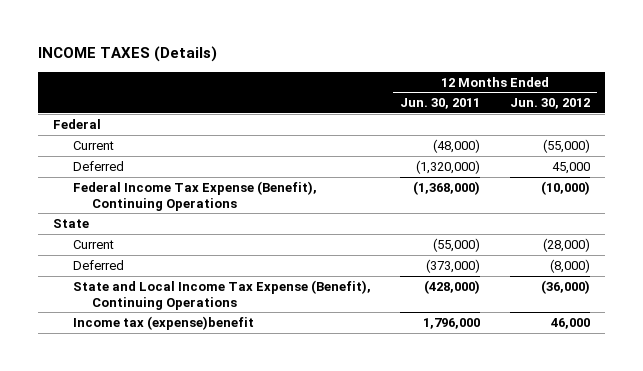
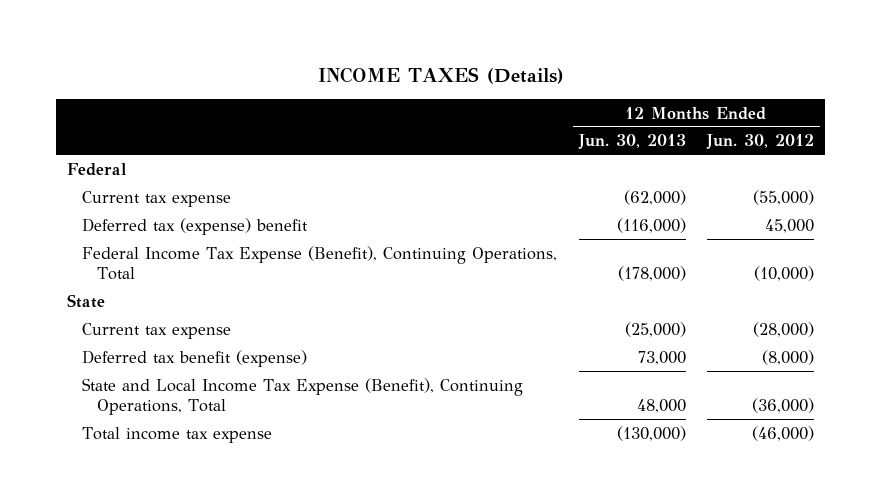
[400,98,481,110] Jun. 30, 2011 -> none
none -> [577,134,686,150] Jun. 30, 2013
[72,140,114,150] Current -> [82,190,232,207] Current tax expense
[72,160,124,171] Deferred -> [82,217,309,235] Deferred tax (expense) benefit
[72,180,317,211] Federal Income Tax Expense (Benefit), Continuing Operations -> [82,245,558,281] Federal Income Tax Expense (Benefit), Continuing Operations, Total
[72,239,114,249] Current -> [82,322,232,339] Current tax expense
[72,259,124,270] Deferred -> [82,349,308,367] Deferred tax benefit (expense)
[72,279,371,310] State and Local Income Tax Expense (Benefit), Continuing Operations -> [82,377,524,416] State and Local Income Tax Expense (Benefit), Continuing Operations, Total
[72,315,254,330] Income tax (expense)benefit -> [82,426,273,443] Total income tax expense
[550,317,590,329] 46,000 -> [752,425,815,441] (46,000)

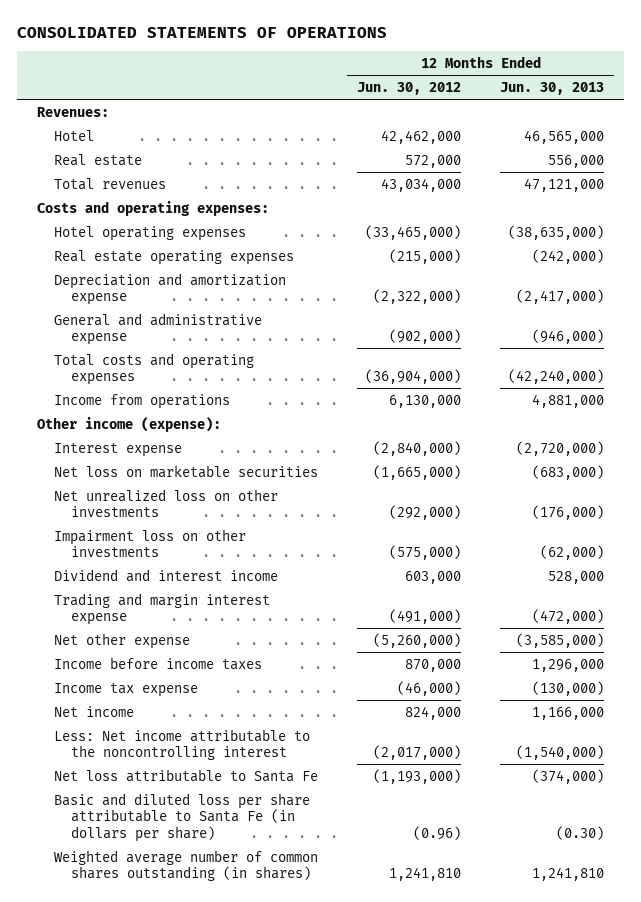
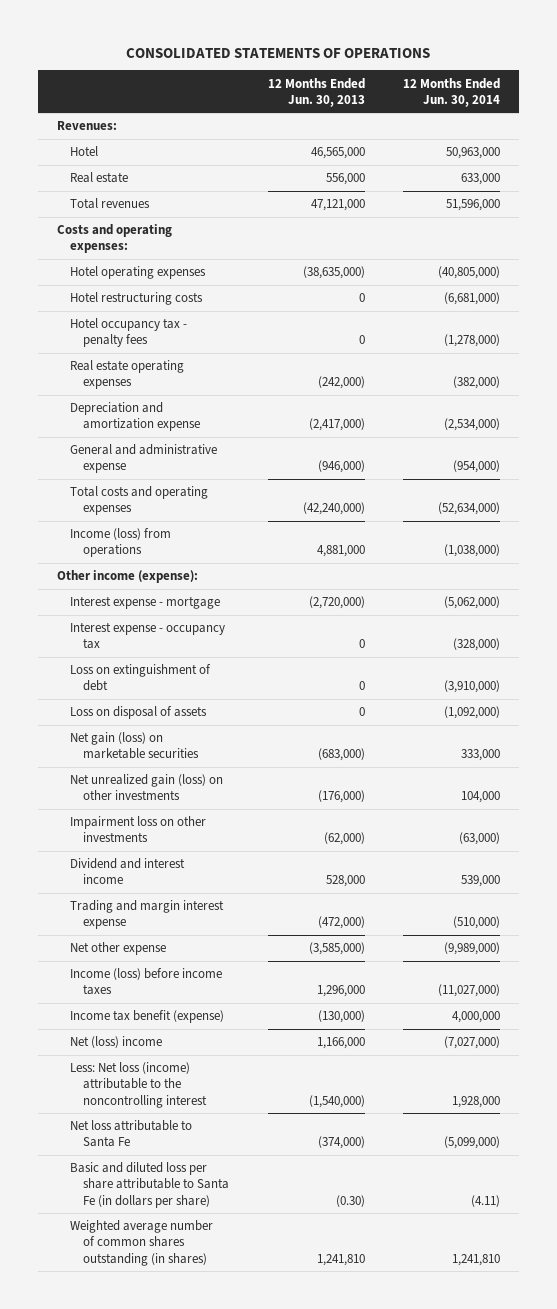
[357,81,462,95] Jun. 30, 2012 -> none
none -> [403,77,501,107] 12 Months Ended Jun. 30, 2014
none -> [70,292,204,306] Hotel restructuring costs
none -> [70,318,188,348] Hotel occupancy tax - penalty fees
[54,393,231,409] Income from operations -> [70,528,172,558] Income (loss) from operations
[54,442,183,457] Interest expense -> [70,596,221,610] Interest expense - mortgage
none -> [70,622,226,650] Interest expense - occupancy tax
none -> [70,664,212,692] Loss on extinguishment of debt
none -> [70,706,208,720] Loss on disposal of assets
[54,464,319,478] Net loss on marketable securities -> [70,732,200,760] Net gain (loss) on marketable securities
[54,488,279,518] Net unrealized loss on other investments -> [70,774,224,801] Net unrealized gain (loss) on other investments
[54,656,263,670] Income before income taxes -> [70,968,223,996] Income (loss) before income taxes
[54,682,199,697] Income tax expense -> [70,1010,225,1024] Income tax benefit (expense)
[54,705,135,717] Net income -> [70,1036,163,1049] Net (loss) income
[54,728,311,761] Less: Net income attributable to the noncontrolling interest -> [70,1062,208,1108] Less: Net loss (income) attributable to the noncontrolling interest

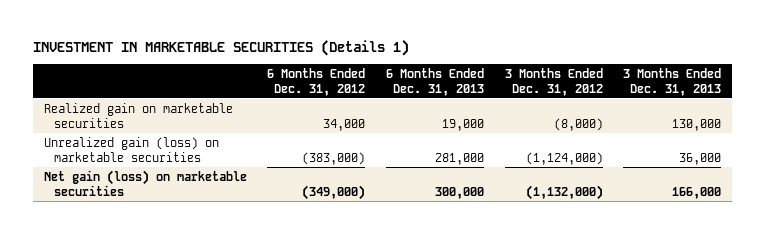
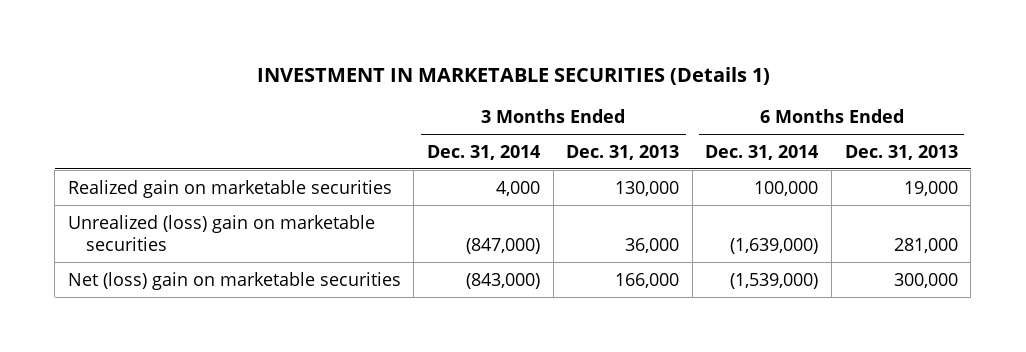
[267,67,366,96] 6 Months Ended Dec. 31, 2012 -> none
[504,67,603,96] 3 Months Ended Dec. 31, 2012 -> none
none -> [427,144,541,160] Dec. 31, 2014
none -> [705,144,819,160] Dec. 31, 2014
[43,136,219,162] Unrealized gain (loss) on marketable securities -> [67,214,375,252] Unrealized (loss) gain on marketable securities
[43,169,247,196] Net gain (loss) on marketable securities -> [67,271,401,290] Net (loss) gain on marketable securities

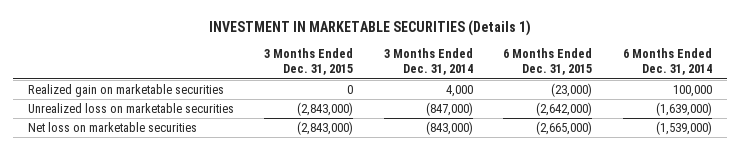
[566,144,680,160] Dec. 31, 2013 -> none
[844,144,958,160] Dec. 31, 2013 -> none
none -> [264,47,354,76] 3 Months Ended Dec. 31, 2015
none -> [503,47,593,76] 6 Months Ended Dec. 31, 2015
[67,214,375,252] Unrealized (loss) gain on marketable securities -> [27,102,234,113] Unrealized loss on marketable securities
[67,271,401,290] Net (loss) gain on marketable securities -> [27,121,197,132] Net loss on marketable securities

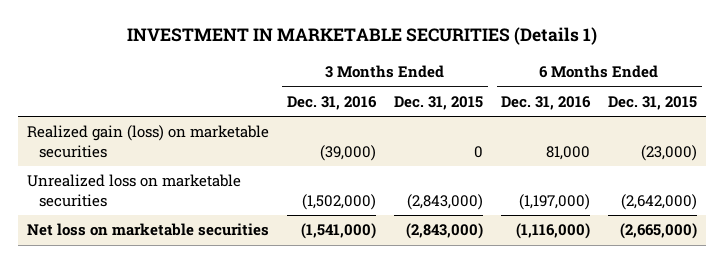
[383,47,473,76] 3 Months Ended Dec. 31, 2014 -> none
[622,47,712,76] 6 Months Ended Dec. 31, 2014 -> none
none -> [287,95,378,110] Dec. 31, 2016
none -> [501,95,592,110] Dec. 31, 2016
[27,83,224,97] Realized gain on marketable securities -> [26,125,269,158] Realized gain (loss) on marketable securities

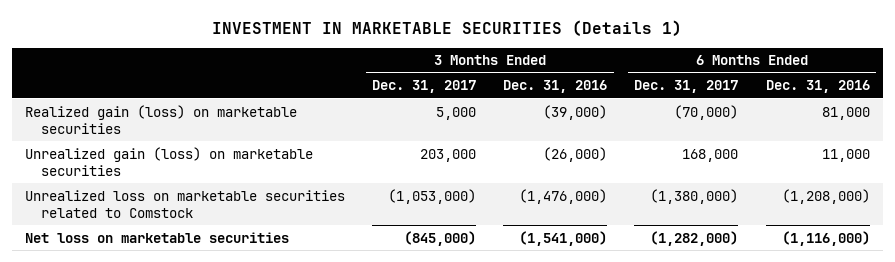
[394,95,484,110] Dec. 31, 2015 -> none
[608,95,698,110] Dec. 31, 2015 -> none
none -> [372,80,477,94] Dec. 31, 2017
none -> [634,80,739,94] Dec. 31, 2017
[26,174,241,207] Unrealized loss on marketable securities -> [25,146,314,176] Unrealized gain (loss) on marketable securities
[302,193,377,210] (1,502,000) -> [543,146,608,162] (26,000)
[519,193,591,210] (1,197,000) -> [821,148,870,162] 11,000
none -> [25,189,346,218] Unrealized loss on marketable securities related to Comstock

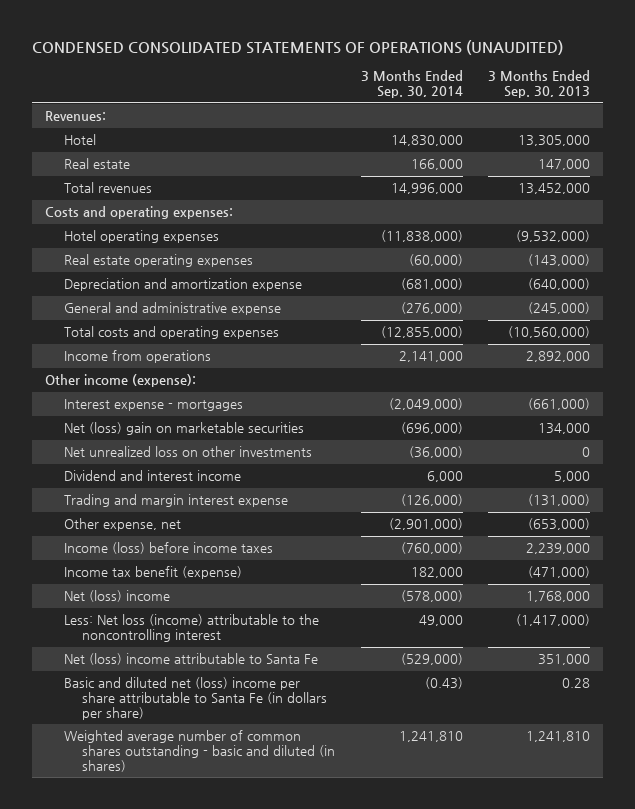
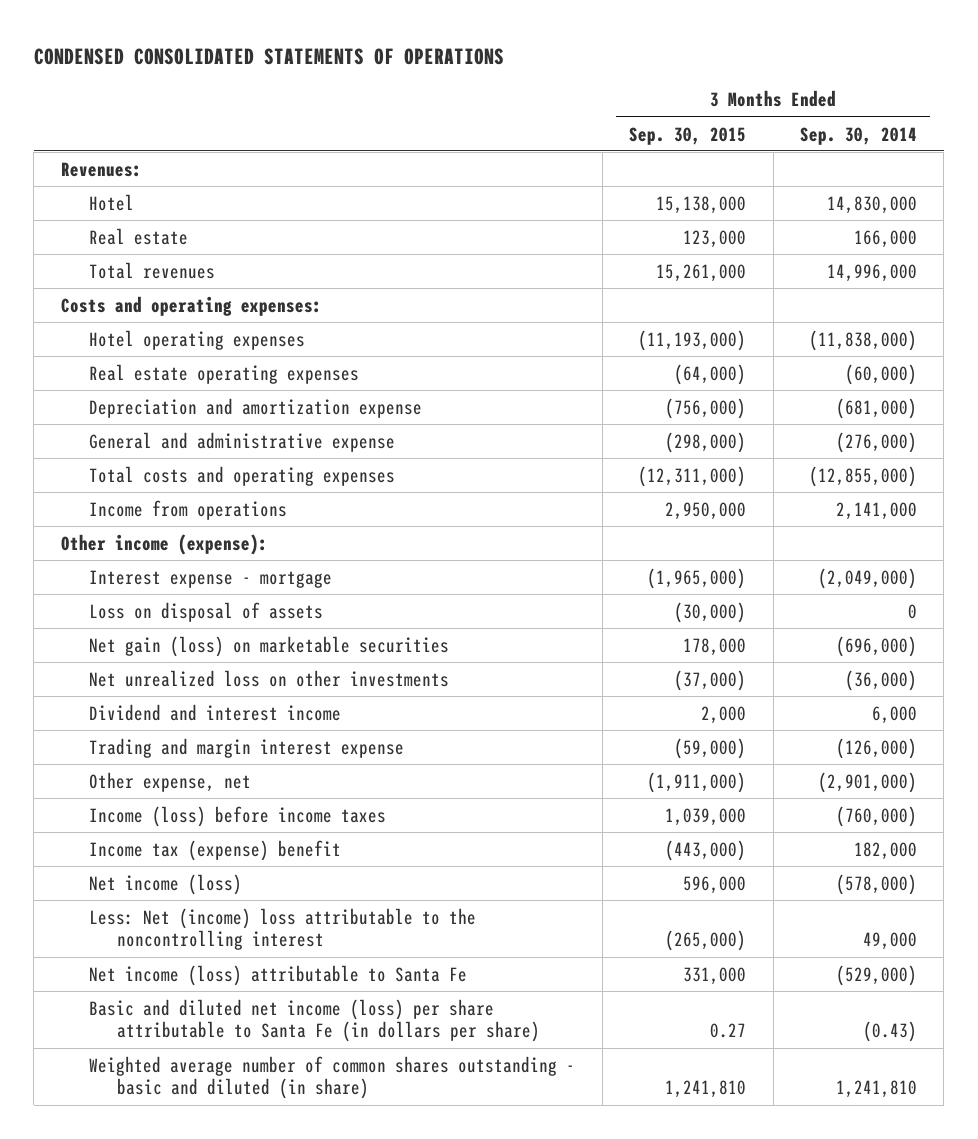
[32,39,564,55] CONDENSED CONSOLIDATED STATEMENTS OF OPERATIONS (UNAUDITED) -> [33,47,504,65] CONDENSED CONSOLIDATED STATEMENTS OF OPERATIONS
[488,70,591,99] 3 Months Ended Sep. 30, 2013 -> none
none -> [629,126,747,145] Sep. 30, 2015
[63,399,243,412] Interest expense - mortgages -> [89,569,333,588] Interest expense - mortgage
none -> [89,601,324,622] Loss on disposal of assets
[63,422,304,436] Net (loss) gain on marketable securities -> [89,635,450,657] Net gain (loss) on marketable securities
[63,566,242,580] Income tax benefit (expense) -> [89,839,342,861] Income tax (expense) benefit
[63,590,170,603] Net (loss) income -> [89,873,243,895] Net income (loss)
[63,614,319,643] Less: Net loss (income) attributable to the noncontrolling interest -> [89,907,477,951] Less: Net (income) loss attributable to the noncontrolling interest
[63,653,318,666] Net (loss) income attributable to Santa Fe -> [89,964,468,986] Net income (loss) attributable to Santa Fe
[63,677,328,720] Basic and diluted net (loss) income per share attributable to Santa Fe (in dollars per share) -> [89,998,541,1043] Basic and diluted net income (loss) per share attributable to Santa Fe (in dollars per share)
[63,730,336,772] Weighted average number of common shares outstanding - basic and diluted (in shares) -> [89,1055,576,1100] Weighted average number of common shares outstanding - basic and diluted (in share)

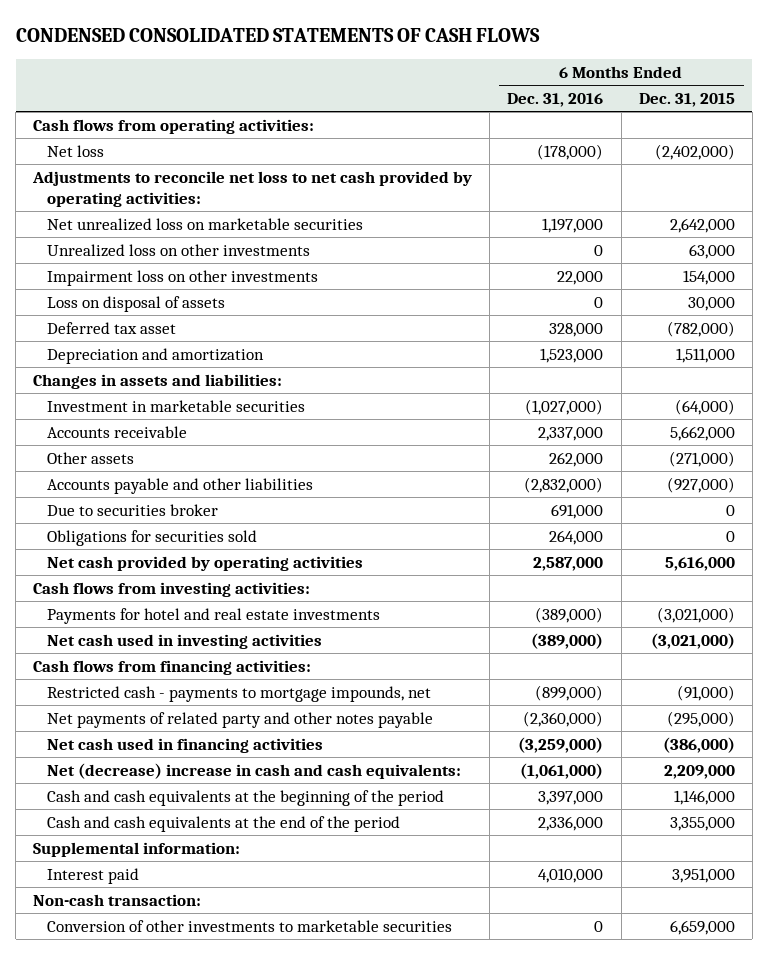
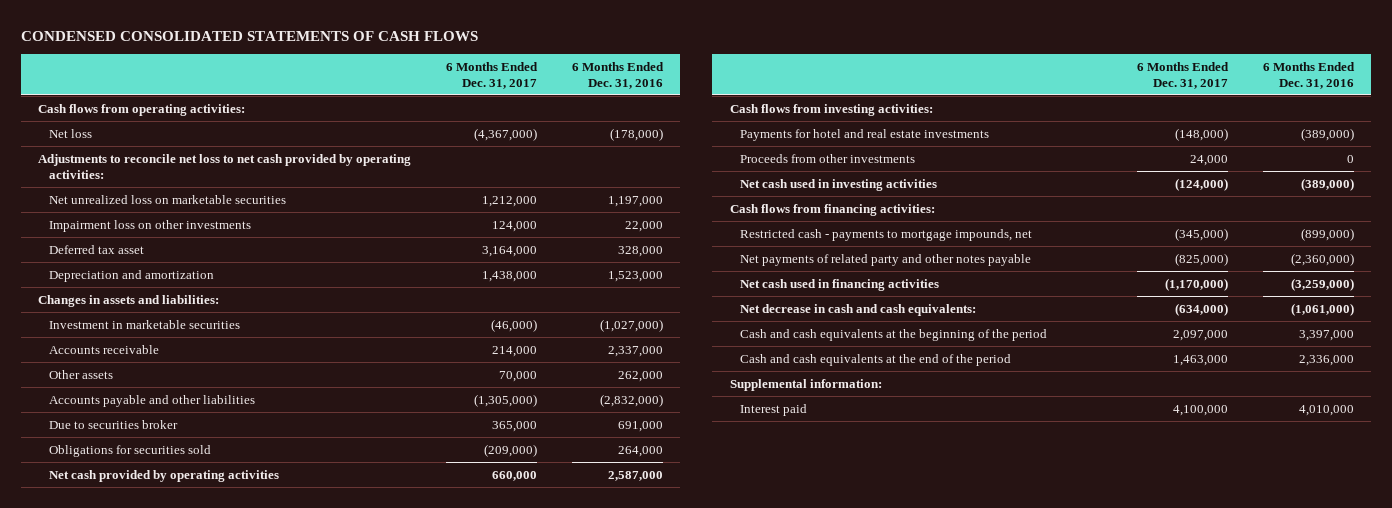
[638,92,735,107] Dec. 31, 2015 -> none
none -> [445,61,538,89] 6 Months Ended Dec. 31, 2017
[47,243,311,257] Unrealized loss on other investments -> none
[47,295,226,312] Loss on disposal of assets -> none
none -> [740,153,916,163] Proceeds from other investments
[47,762,462,779] Net (decrease) increase in cash and cash equivalents: -> [740,303,977,316] Net decrease in cash and cash equivalents:
[33,893,202,906] Non-cash transaction: -> none
[47,919,453,932] Conversion of other investments to marketable securities -> none

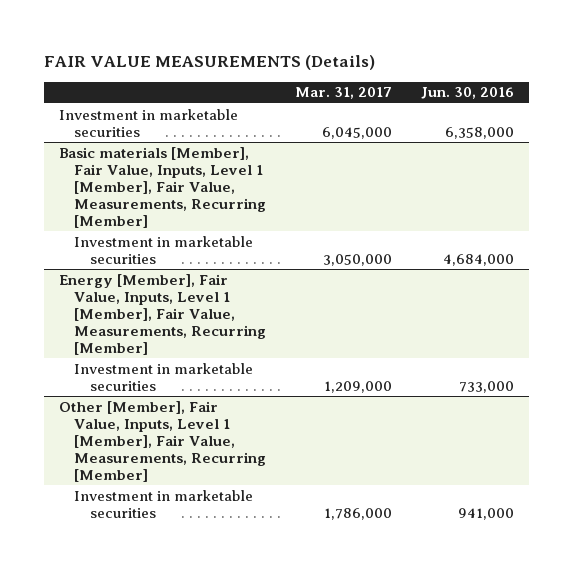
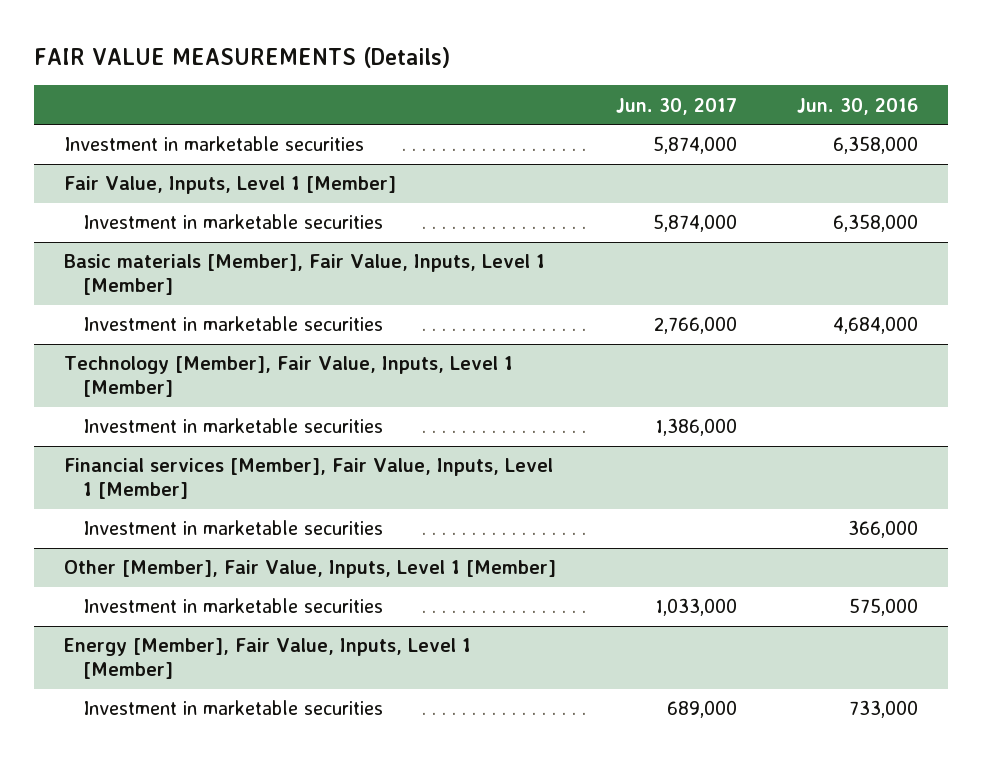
[295,87,393,100] Mar. 31, 2017 -> none
none -> [615,97,737,115] Jun. 30, 2017
none -> [64,176,397,195] Fair Value, Inputs, Level 1 [Member]
none -> [83,214,384,230] Investment in marketable securities
[58,146,267,228] Basic materials [Member], Fair Value, Inputs, Level 1 [Member], Fair Value, Measurements, Recurring [Member] -> [64,254,546,295] Basic materials [Member], Fair Value, Inputs, Level 1 [Member]
none -> [64,356,514,397] Technology [Member], Fair Value, Inputs, Level 1 [Member]
none -> [83,418,384,434] Investment in marketable securities
none -> [64,458,554,499] Financial services [Member], Fair Value, Inputs, Level 1 [Member]
none -> [83,520,384,536] Investment in marketable securities
none -> [64,560,557,579] Other [Member], Fair Value, Inputs, Level 1 [Member]
none -> [83,598,384,614] Investment in marketable securities
[58,273,267,355] Energy [Member], Fair Value, Inputs, Level 1 [Member], Fair Value, Measurements, Recurring [Member] -> [64,638,472,679] Energy [Member], Fair Value, Inputs, Level 1 [Member]
[58,400,267,482] Other [Member], Fair Value, Inputs, Level 1 [Member], Fair Value, Measurements, Recurring [Member] -> none
[74,489,254,518] Investment in marketable securities -> none

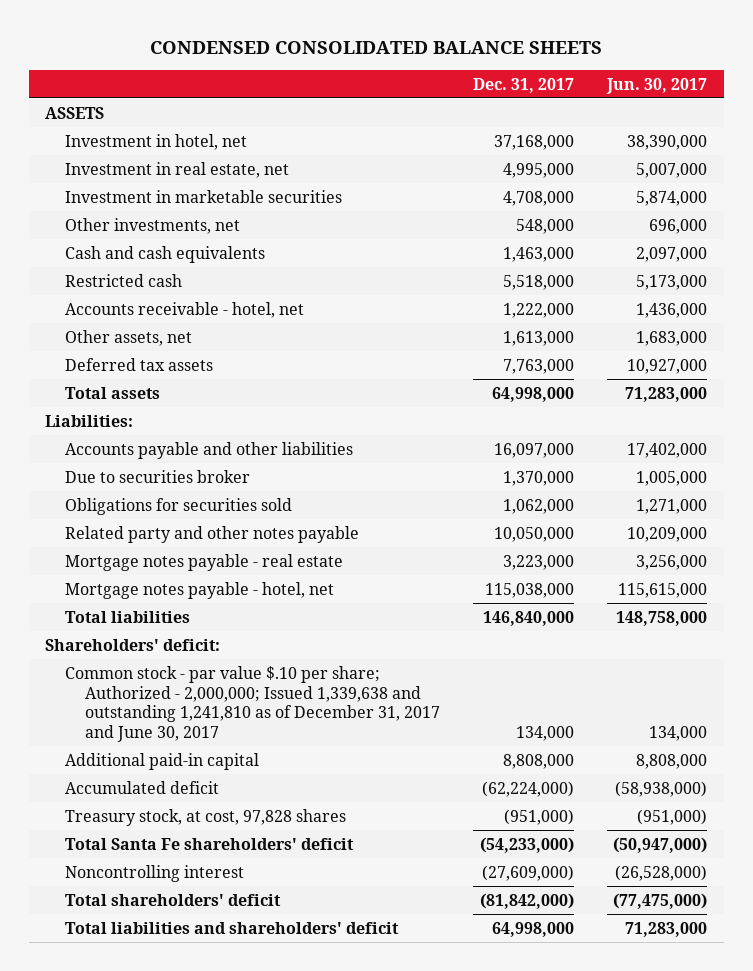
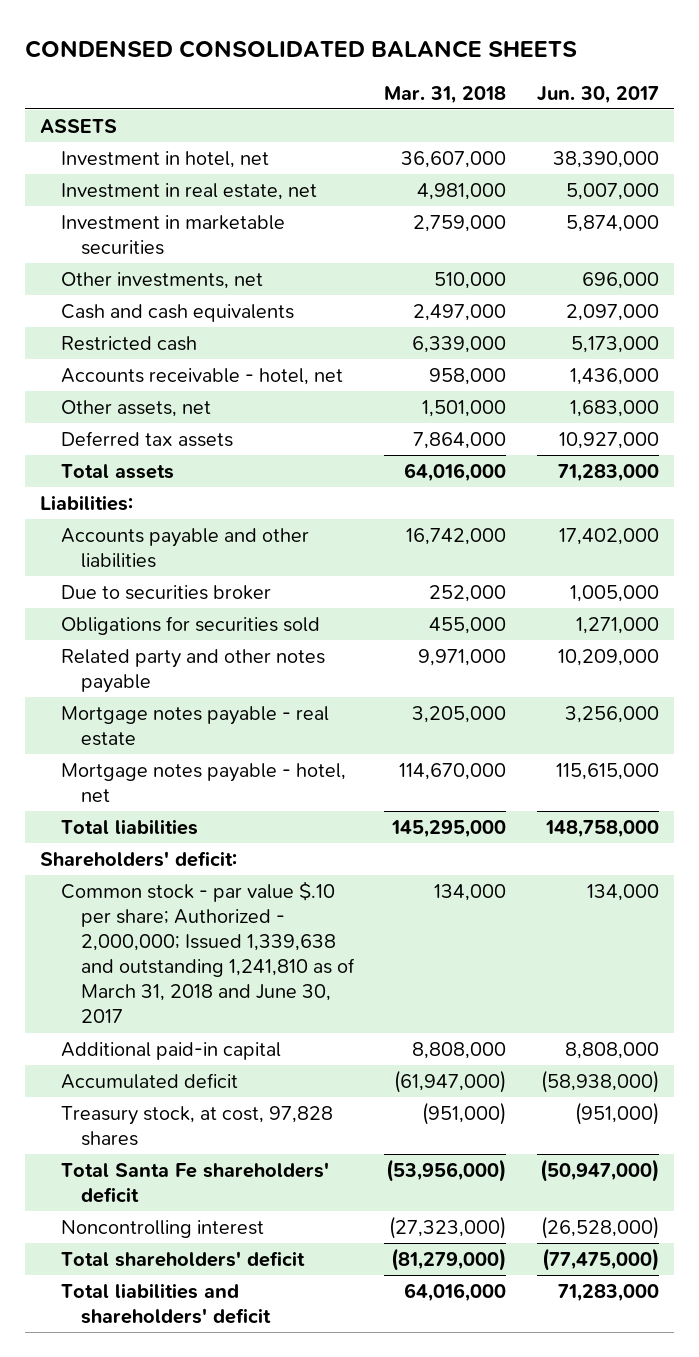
[473,77,575,93] Dec. 31, 2017 -> none
none -> [384,85,507,104] Mar. 31, 2018
[65,665,441,743] Common stock - par value $.10 per share; Authorized - 2,000,000; Issued 1,339,638 and outstanding 1,241,810 as of December 31, 2017 and June 30, 2017 -> [60,881,355,1024] Common stock - par value $.10 per share; Authorized - 2,000,000; Issued 1,339,638 and outstanding 1,241,810 as of March 31, 2018 and June 30, 2017

